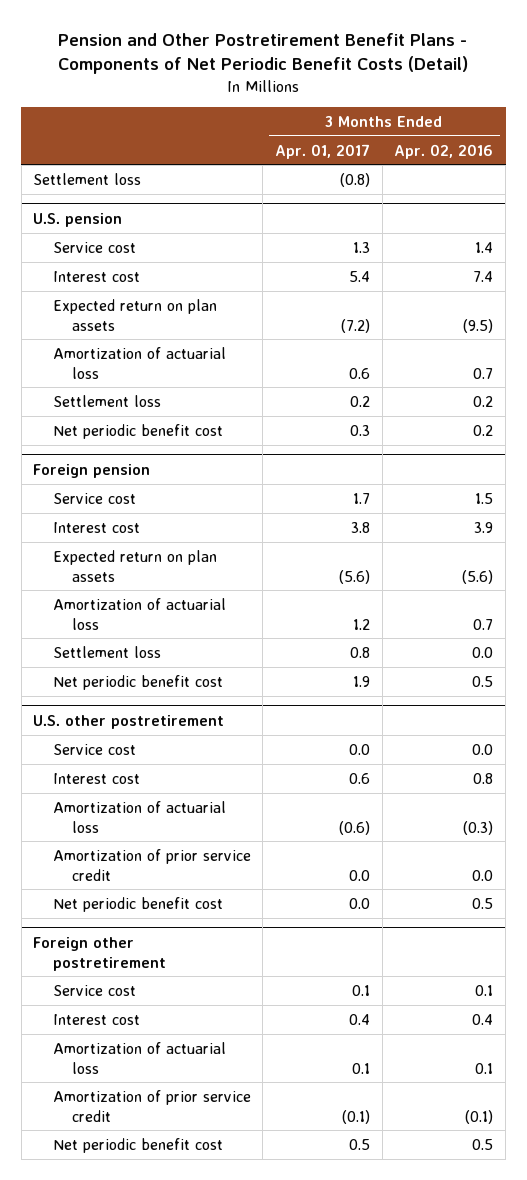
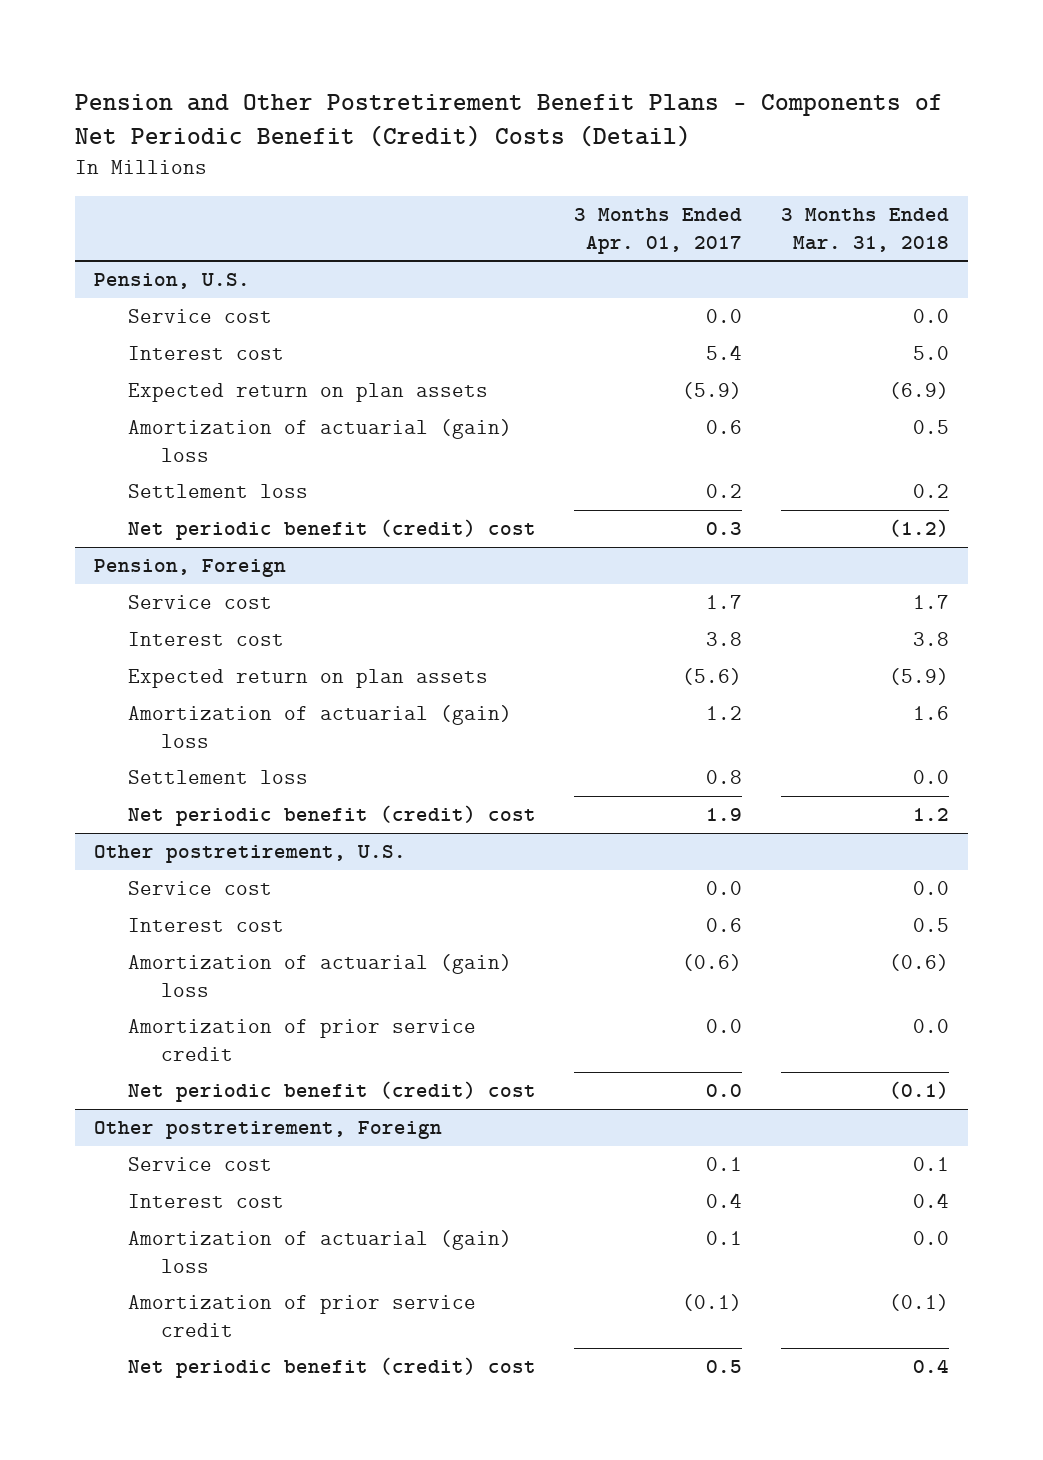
[58,32,469,75] Pension and Other Postretirement Benefit Plans - Components of Net Periodic Benefit Costs (Detail) -> [75,93,944,147] Pension and Other Postretirement Benefit Plans - Components of Net Periodic Benefit (Credit) Costs (Detail)
[394,143,494,159] Apr. 02, 2016 -> none
none -> [780,208,949,252] 3 Months Ended Mar. 31, 2018
[33,172,142,185] Settlement loss -> none
[33,212,123,227] U.S. pension -> [94,273,251,290] Pension, U.S.
[353,241,371,253] 1.3 -> [706,309,743,324] 0.0
[341,318,371,333] (7.2) -> [682,382,743,400] (5.9)
[52,346,226,379] Amortization of actuarial loss -> [127,419,512,462] Amortization of actuarial (gain) loss
[52,423,223,439] Net periodic benefit cost -> [127,519,536,541] Net periodic benefit (credit) cost
[33,463,151,478] Foreign pension -> [94,559,287,578] Pension, Foreign
[52,597,226,630] Amortization of actuarial loss -> [127,705,512,748] Amortization of actuarial (gain) loss
[52,674,223,690] Net periodic benefit cost -> [127,805,536,827] Net periodic benefit (credit) cost
[33,714,225,729] U.S. other postretirement -> [94,845,407,864] Other postretirement, U.S.
[52,800,226,833] Amortization of actuarial loss -> [127,954,512,997] Amortization of actuarial (gain) loss
[52,896,223,912] Net periodic benefit cost -> [127,1081,536,1103] Net periodic benefit (credit) cost
[33,936,166,971] Foreign other postretirement -> [94,1121,443,1140] Other postretirement, Foreign
[52,1041,226,1074] Amortization of actuarial loss -> [127,1230,512,1273] Amortization of actuarial (gain) loss
[52,1137,223,1153] Net periodic benefit cost -> [127,1357,536,1379] Net periodic benefit (credit) cost

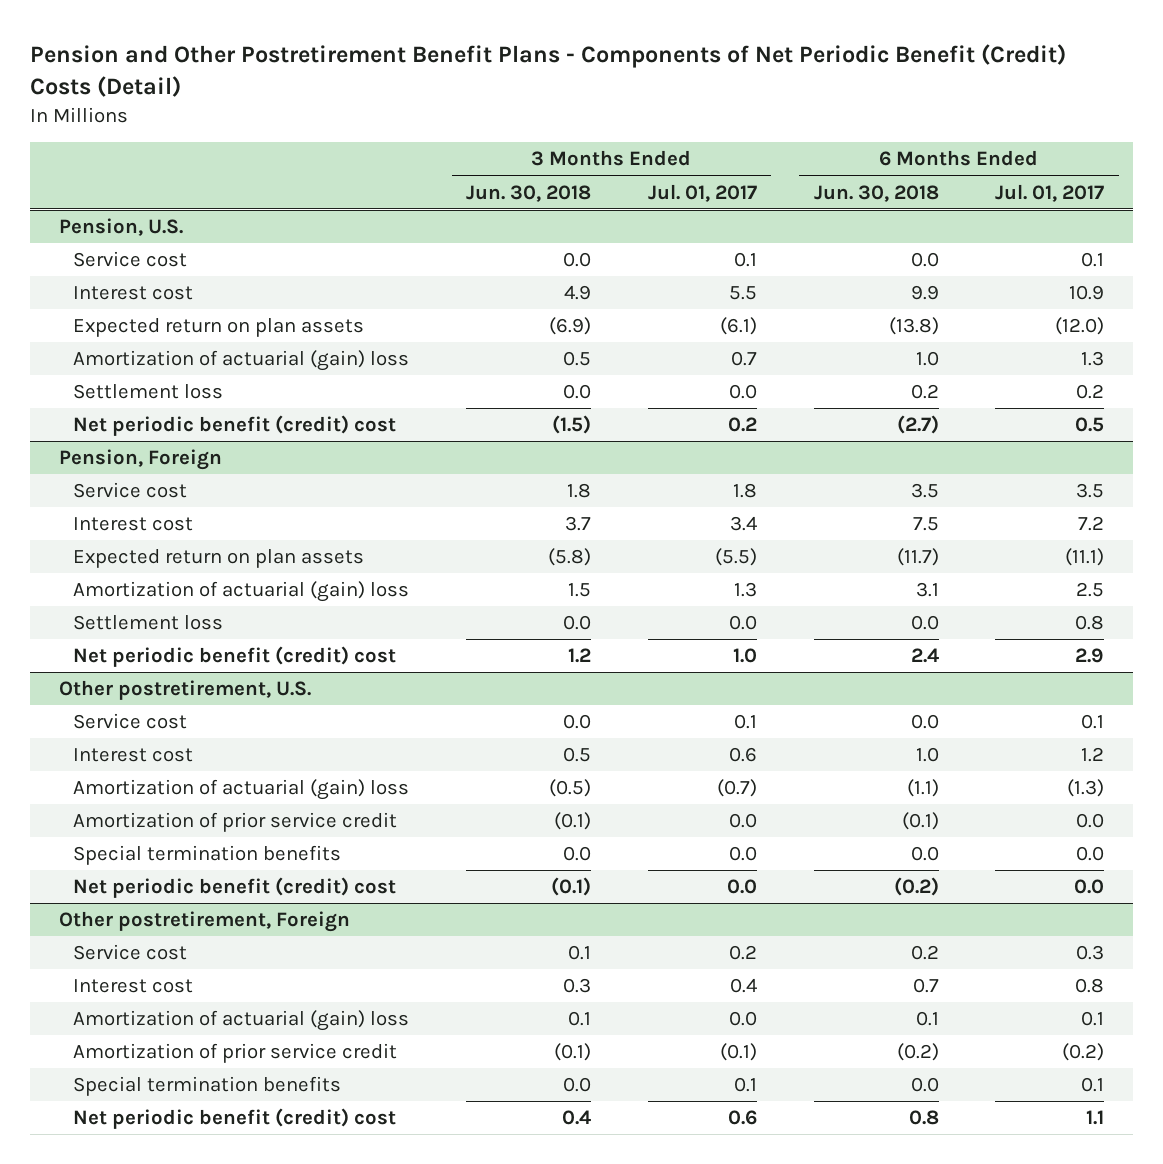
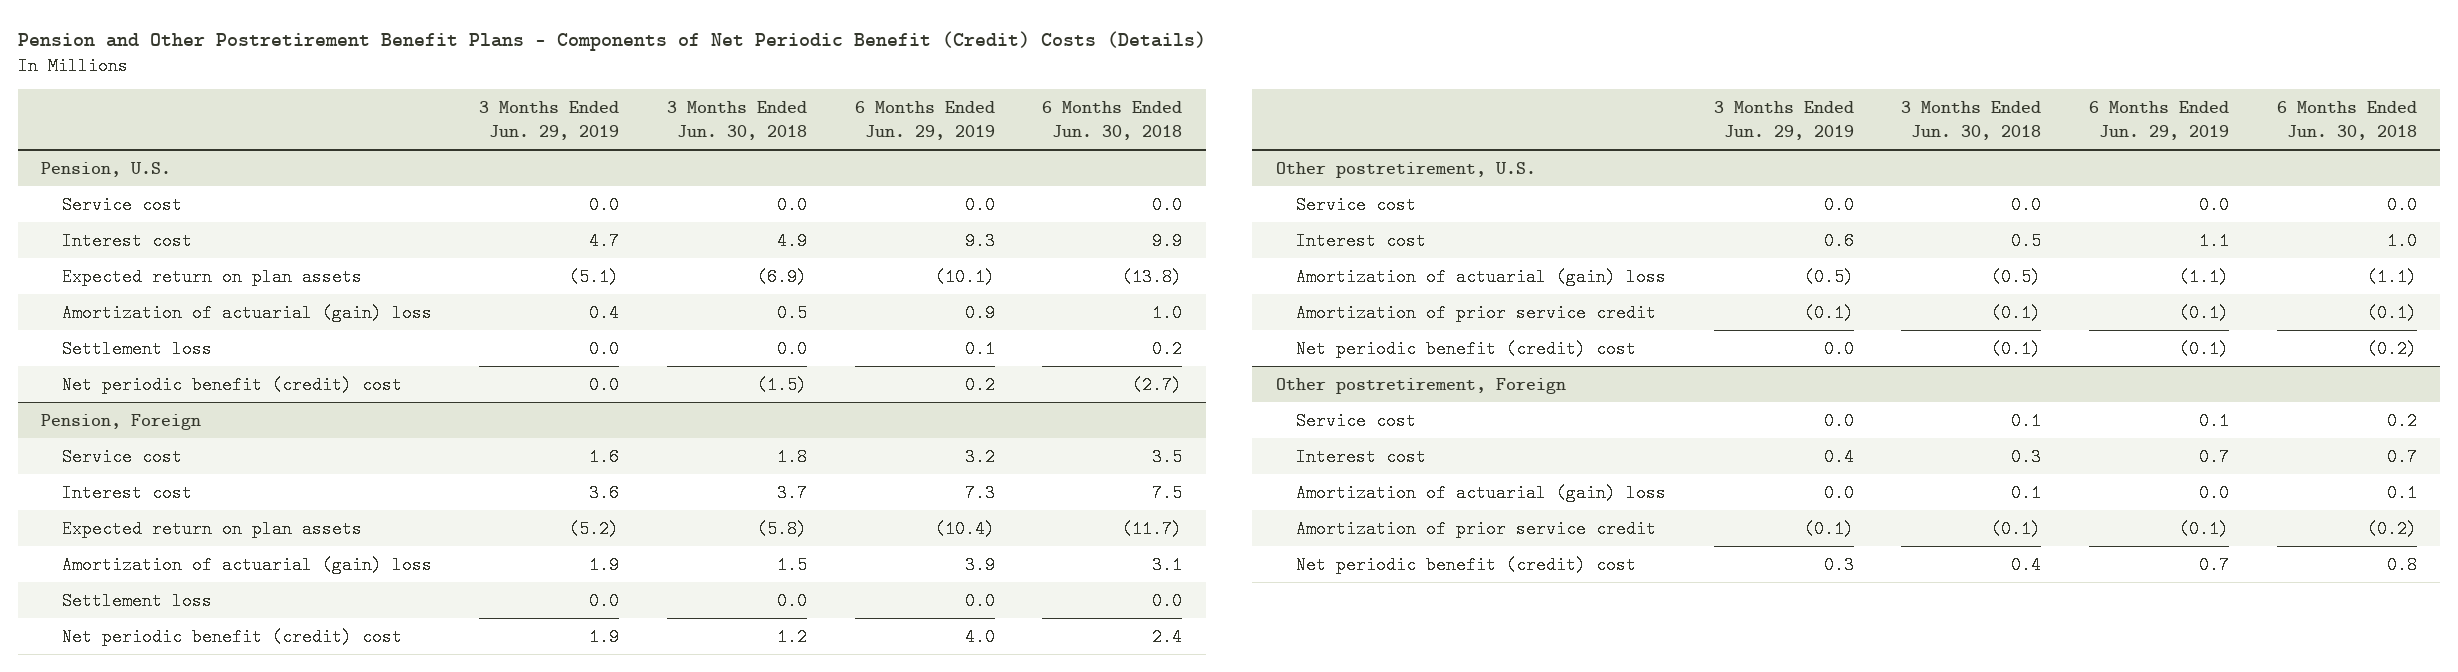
[30,44,1067,97] Pension and Other Postretirement Benefit Plans - Components of Net Periodic Benefit (Credit) Costs (Detail) -> [17,31,1206,52] Pension and Other Postretirement Benefit Plans - Components of Net Periodic Benefit (Credit) Costs (Details)
[647,183,757,202] Jul. 01, 2017 -> none
[995,183,1105,202] Jul. 01, 2017 -> none
none -> [479,100,620,140] 3 Months Ended Jun. 29, 2019
none -> [854,100,995,140] 6 Months Ended Jun. 29, 2019
[73,845,342,866] Special termination benefits -> none
[73,1076,342,1097] Special termination benefits -> none

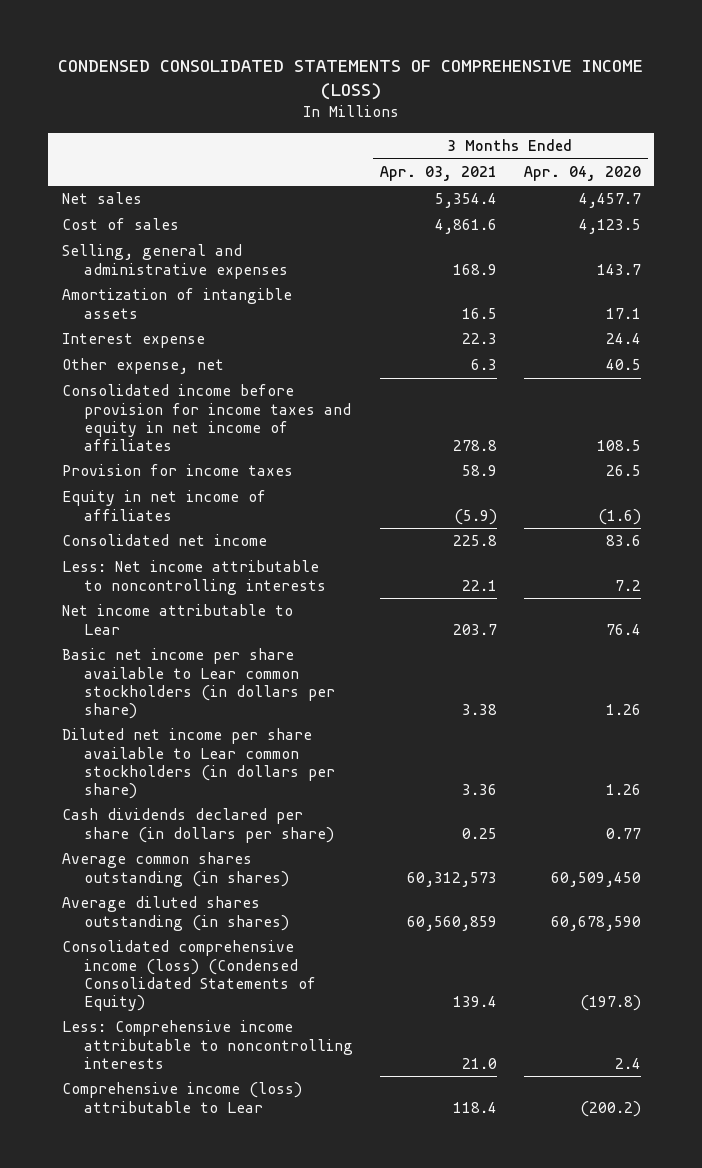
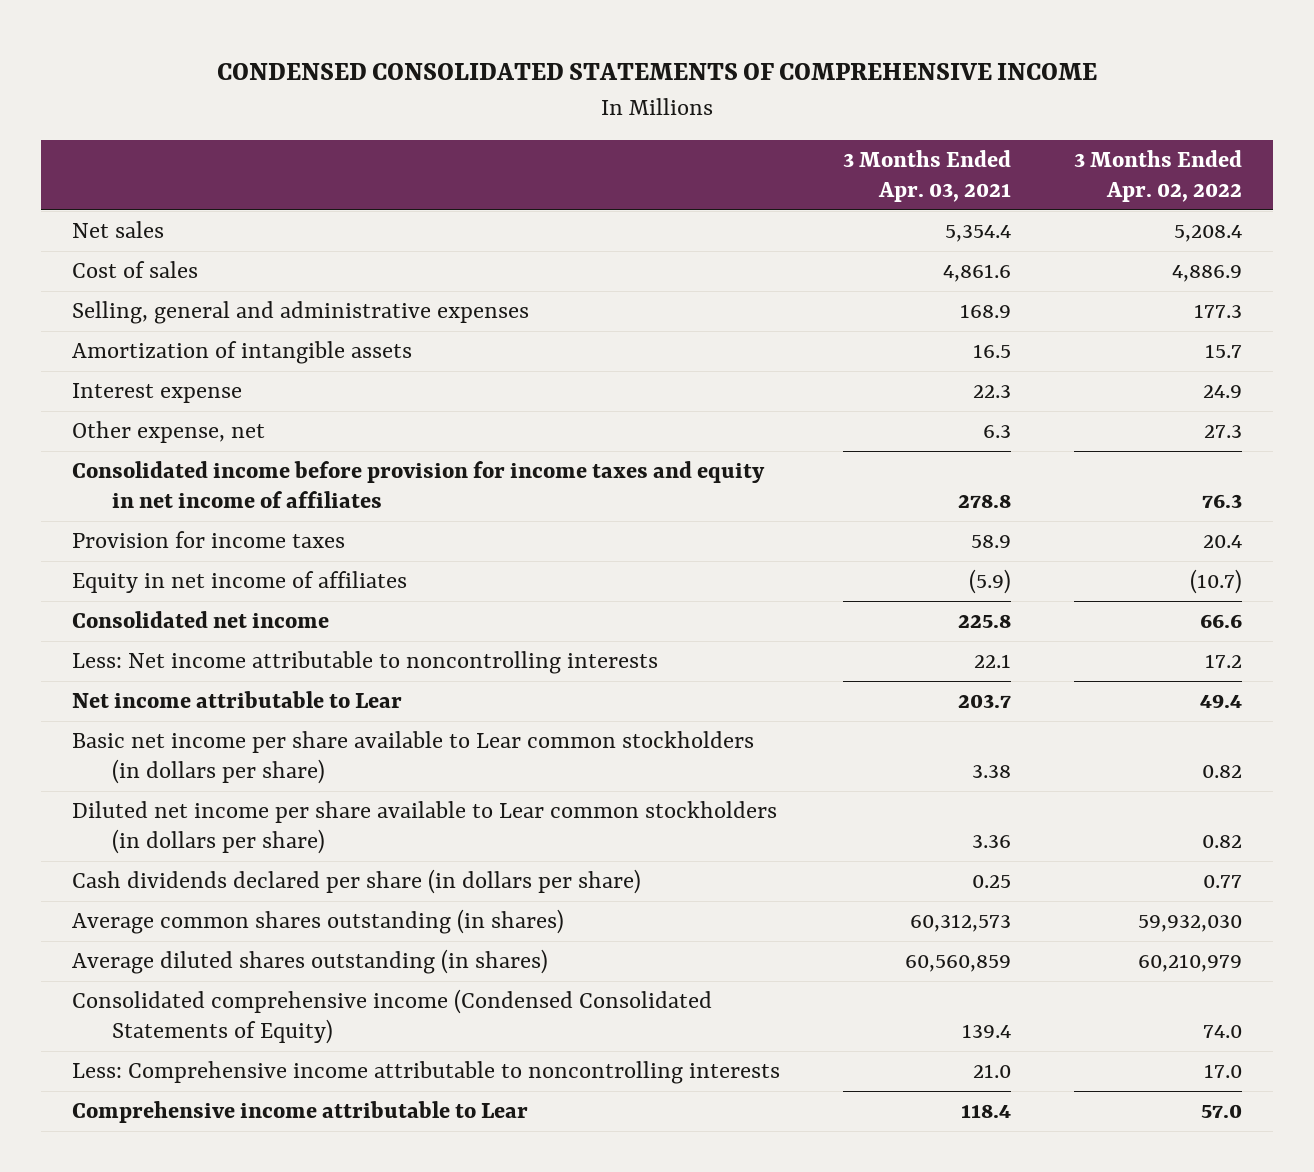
[58,60,644,101] CONDENSED CONSOLIDATED STATEMENTS OF COMPREHENSIVE INCOME (LOSS) -> [216,63,1097,81] CONDENSED CONSOLIDATED STATEMENTS OF COMPREHENSIVE INCOME
[523,166,641,182] Apr. 04, 2020 -> none
none -> [1073,150,1242,202] 3 Months Ended Apr. 02, 2022
[61,940,317,1011] Consolidated comprehensive income (loss) (Condensed Consolidated Statements of Equity) -> [72,989,713,1044] Consolidated comprehensive income (Condensed Consolidated Statements of Equity)
[61,1082,302,1113] Comprehensive income (loss) attributable to Lear -> [72,1101,529,1124] Comprehensive income attributable to Lear

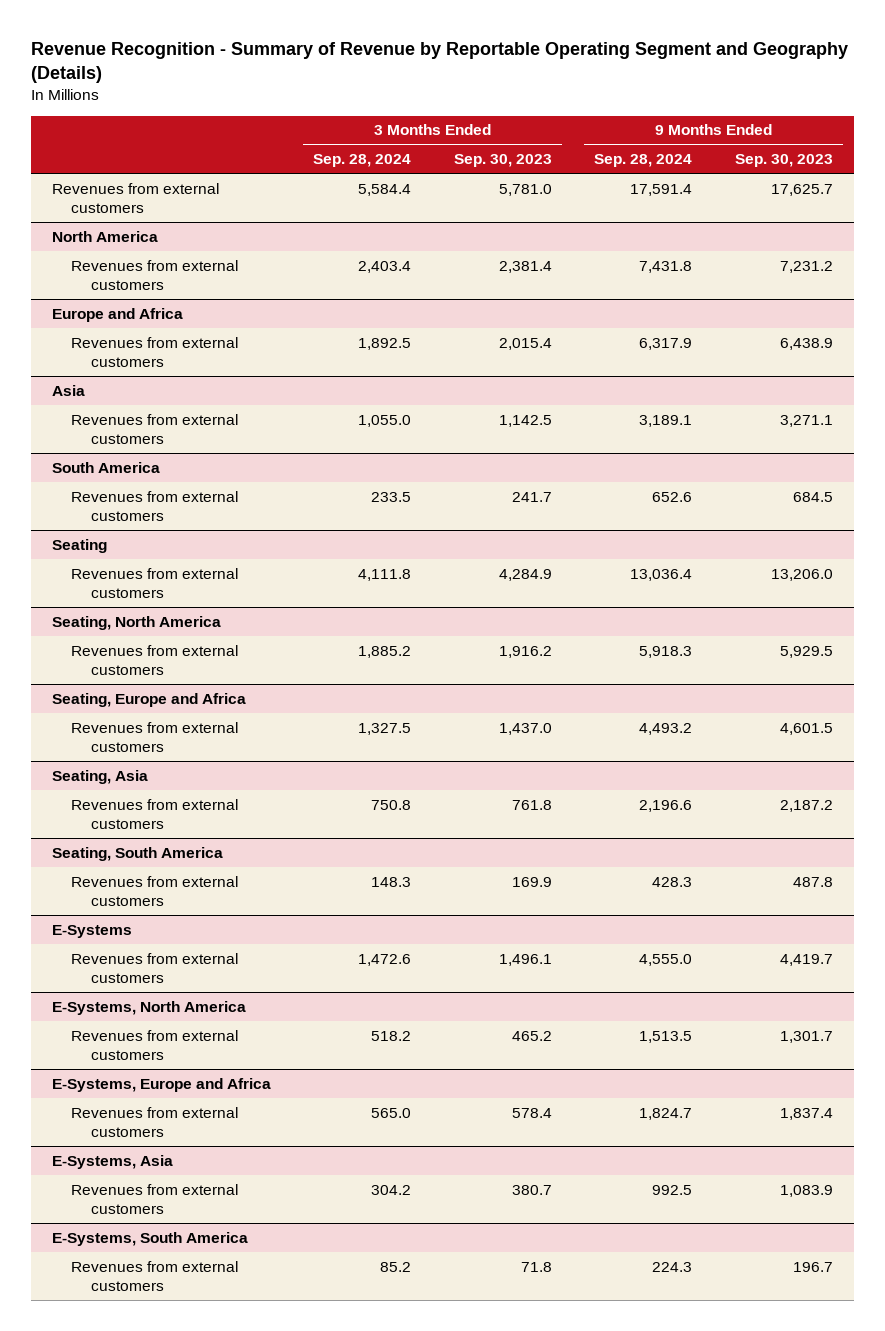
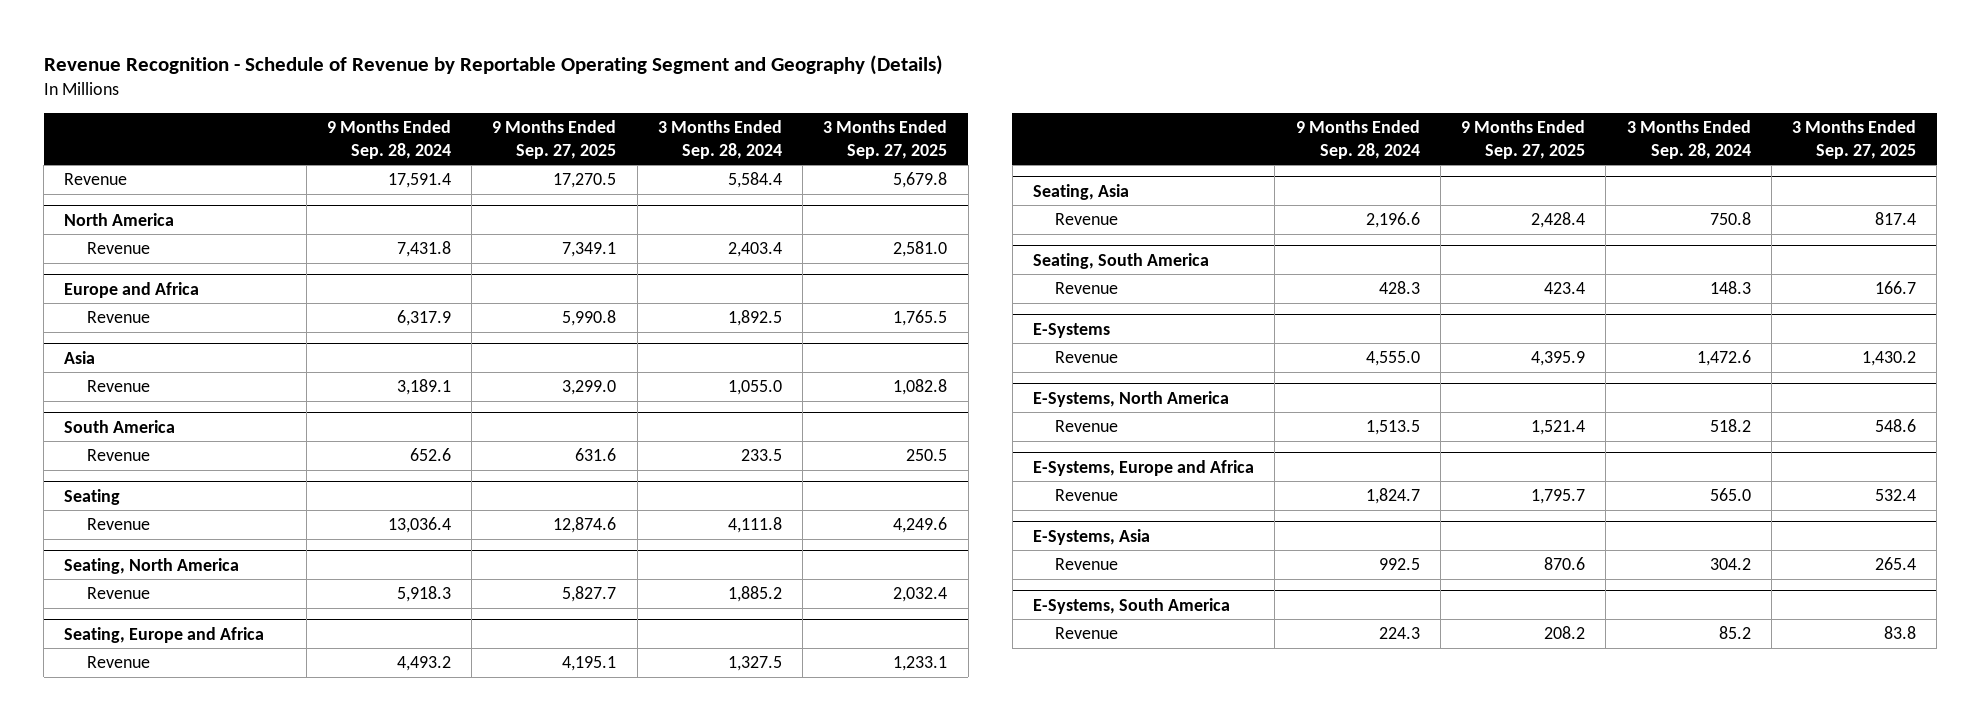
[30,41,848,84] Revenue Recognition - Summary of Revenue by Reportable Operating Segment and Geography (Details) -> [43,55,943,76] Revenue Recognition - Schedule of Revenue by Reportable Operating Segment and Geography (Details)
[453,154,552,168] Sep. 30, 2023 -> none
[734,154,833,168] Sep. 30, 2023 -> none
none -> [492,119,617,159] 9 Months Ended Sep. 27, 2025
none -> [823,119,948,159] 3 Months Ended Sep. 27, 2025
[51,182,219,214] Revenues from external customers -> [64,173,128,186] Revenue
[71,259,239,291] Revenues from external customers -> [86,242,150,255] Revenue
[71,336,239,368] Revenues from external customers -> [86,311,150,324] Revenue
[71,413,239,445] Revenues from external customers -> [86,380,150,393] Revenue
[71,490,239,522] Revenues from external customers -> [86,449,150,462] Revenue
[71,567,239,599] Revenues from external customers -> [86,518,150,531] Revenue
[71,644,239,676] Revenues from external customers -> [86,587,150,600] Revenue
[71,721,239,753] Revenues from external customers -> [86,656,150,669] Revenue
[71,798,239,830] Revenues from external customers -> [1055,213,1119,226] Revenue
[71,875,239,907] Revenues from external customers -> [1055,282,1119,295] Revenue
[71,952,239,984] Revenues from external customers -> [1055,351,1119,364] Revenue
[71,1029,239,1061] Revenues from external customers -> [1055,420,1119,433] Revenue
[71,1106,239,1138] Revenues from external customers -> [1055,489,1119,502] Revenue
[71,1183,239,1215] Revenues from external customers -> [1055,558,1119,571] Revenue
[71,1260,239,1292] Revenues from external customers -> [1055,627,1119,640] Revenue

